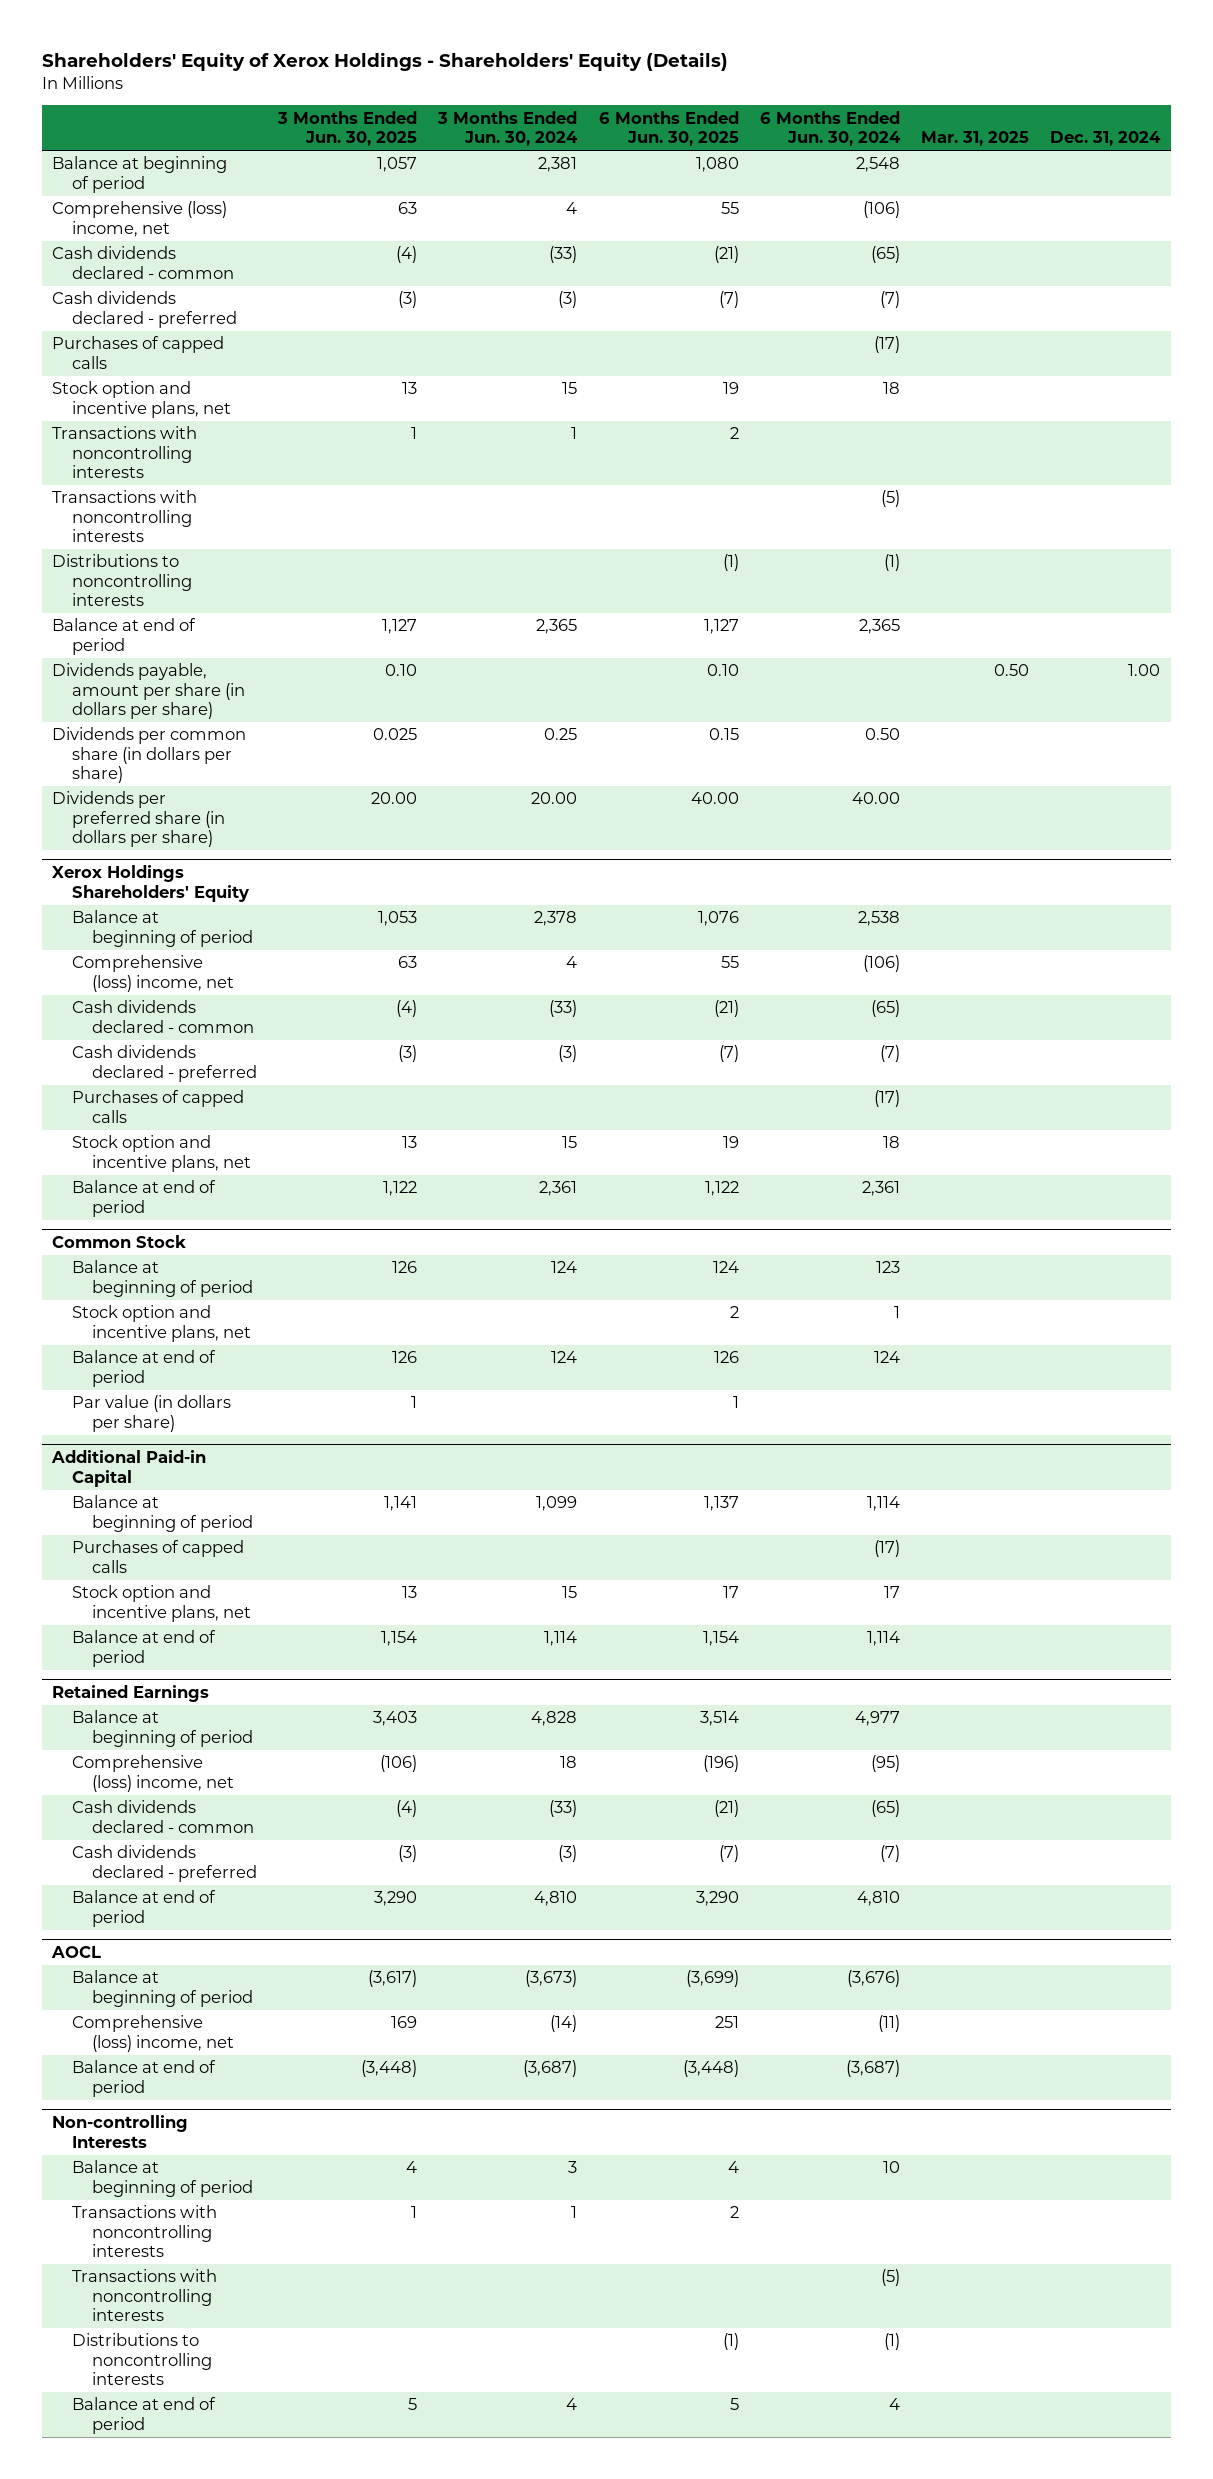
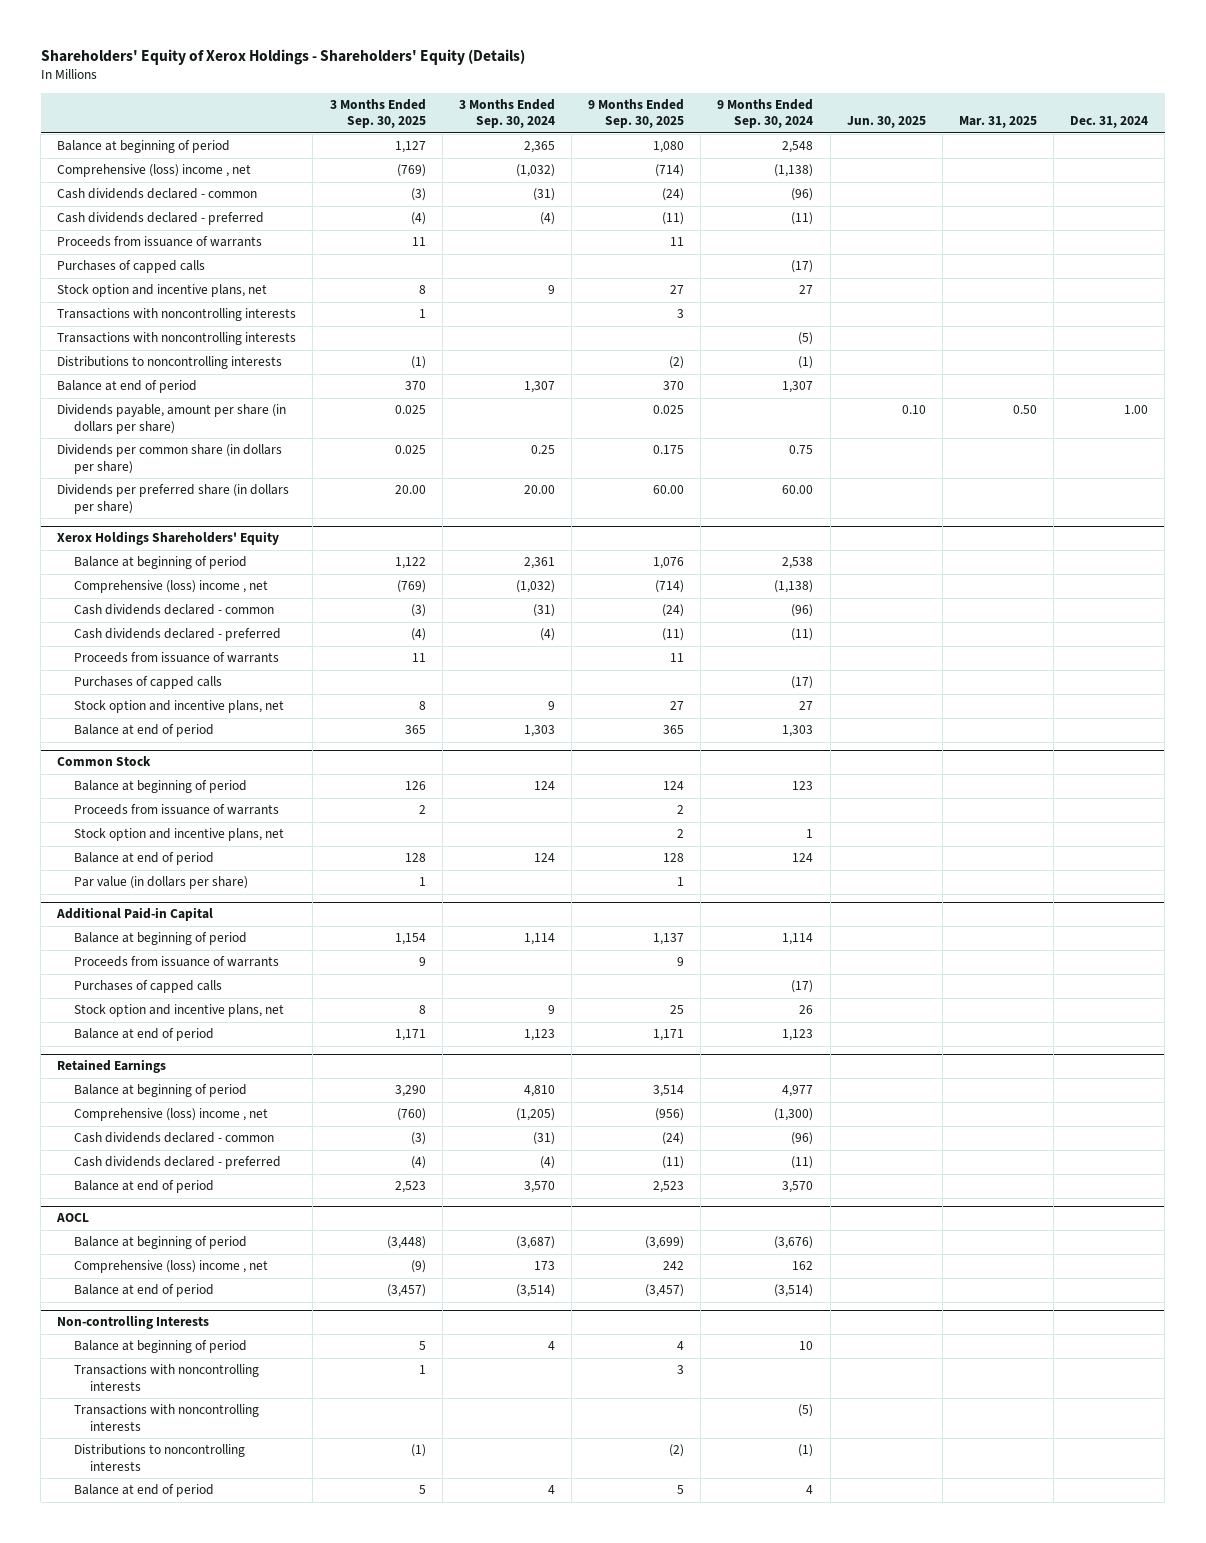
[277,110,418,147] 3 Months Ended Jun. 30, 2025 -> none
[437,110,579,147] 3 Months Ended Jun. 30, 2024 -> none
[598,110,739,147] 6 Months Ended Jun. 30, 2025 -> none
[759,110,901,147] 6 Months Ended Jun. 30, 2024 -> none
none -> [329,98,426,129] 3 Months Ended Sep. 30, 2025
none -> [458,98,555,129] 3 Months Ended Sep. 30, 2024
none -> [588,98,685,129] 9 Months Ended Sep. 30, 2025
none -> [717,98,814,129] 9 Months Ended Sep. 30, 2024
none -> [846,116,926,129] Jun. 30, 2025
[52,201,228,237] Comprehensive (loss) income, net -> [57,164,252,178] Comprehensive (loss) income , net
none -> [57,236,263,248] Proceeds from issuance of warrants
[72,955,234,992] Comprehensive (loss) income, net -> [73,580,268,594] Comprehensive (loss) income , net
none -> [73,652,279,664] Proceeds from issuance of warrants
none -> [73,804,279,816] Proceeds from issuance of warrants
none -> [73,956,279,968] Proceeds from issuance of warrants
[72,1755,234,1792] Comprehensive (loss) income, net -> [73,1108,268,1122] Comprehensive (loss) income , net
[72,2015,234,2052] Comprehensive (loss) income, net -> [73,1260,268,1274] Comprehensive (loss) income , net

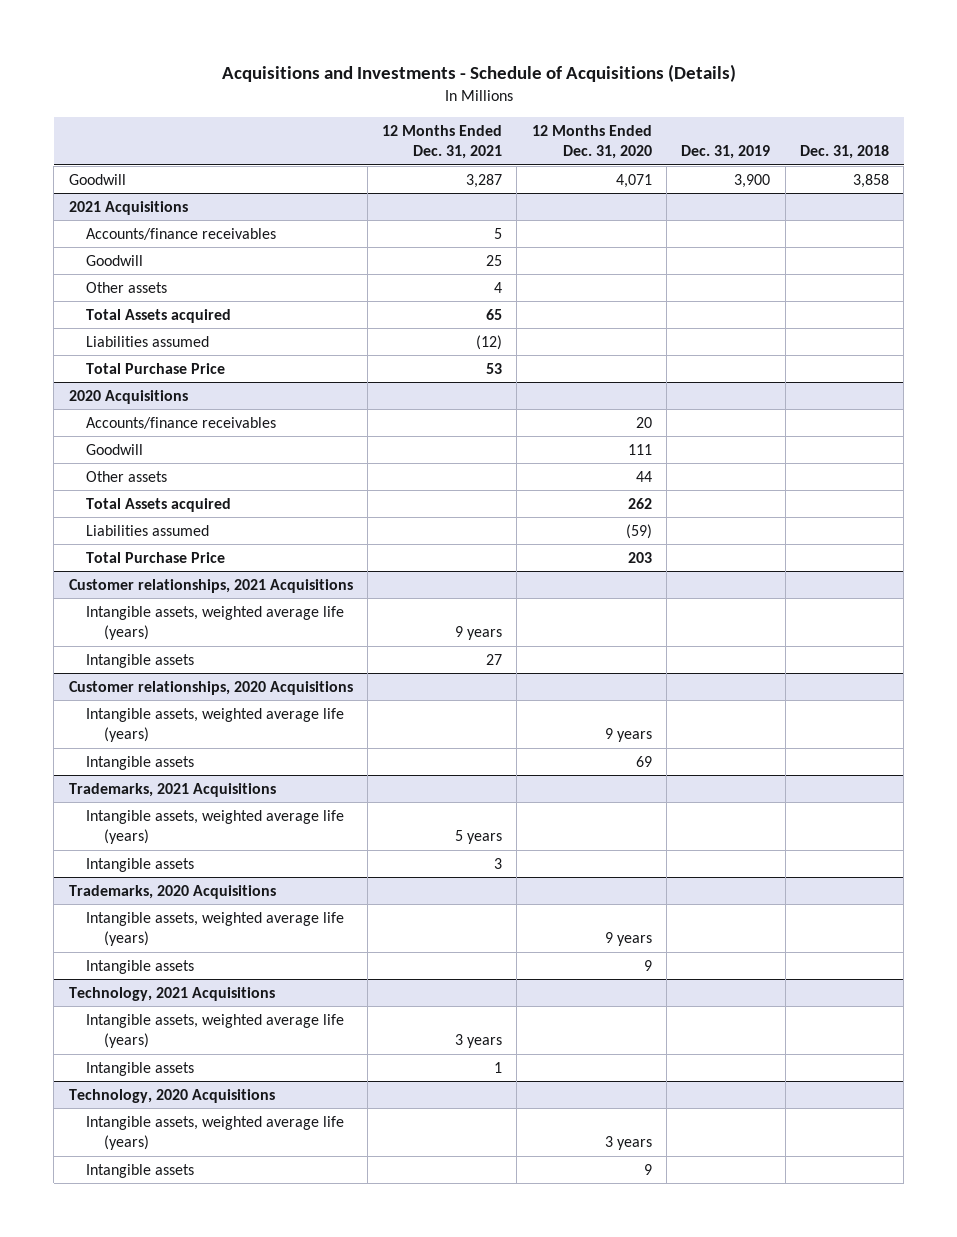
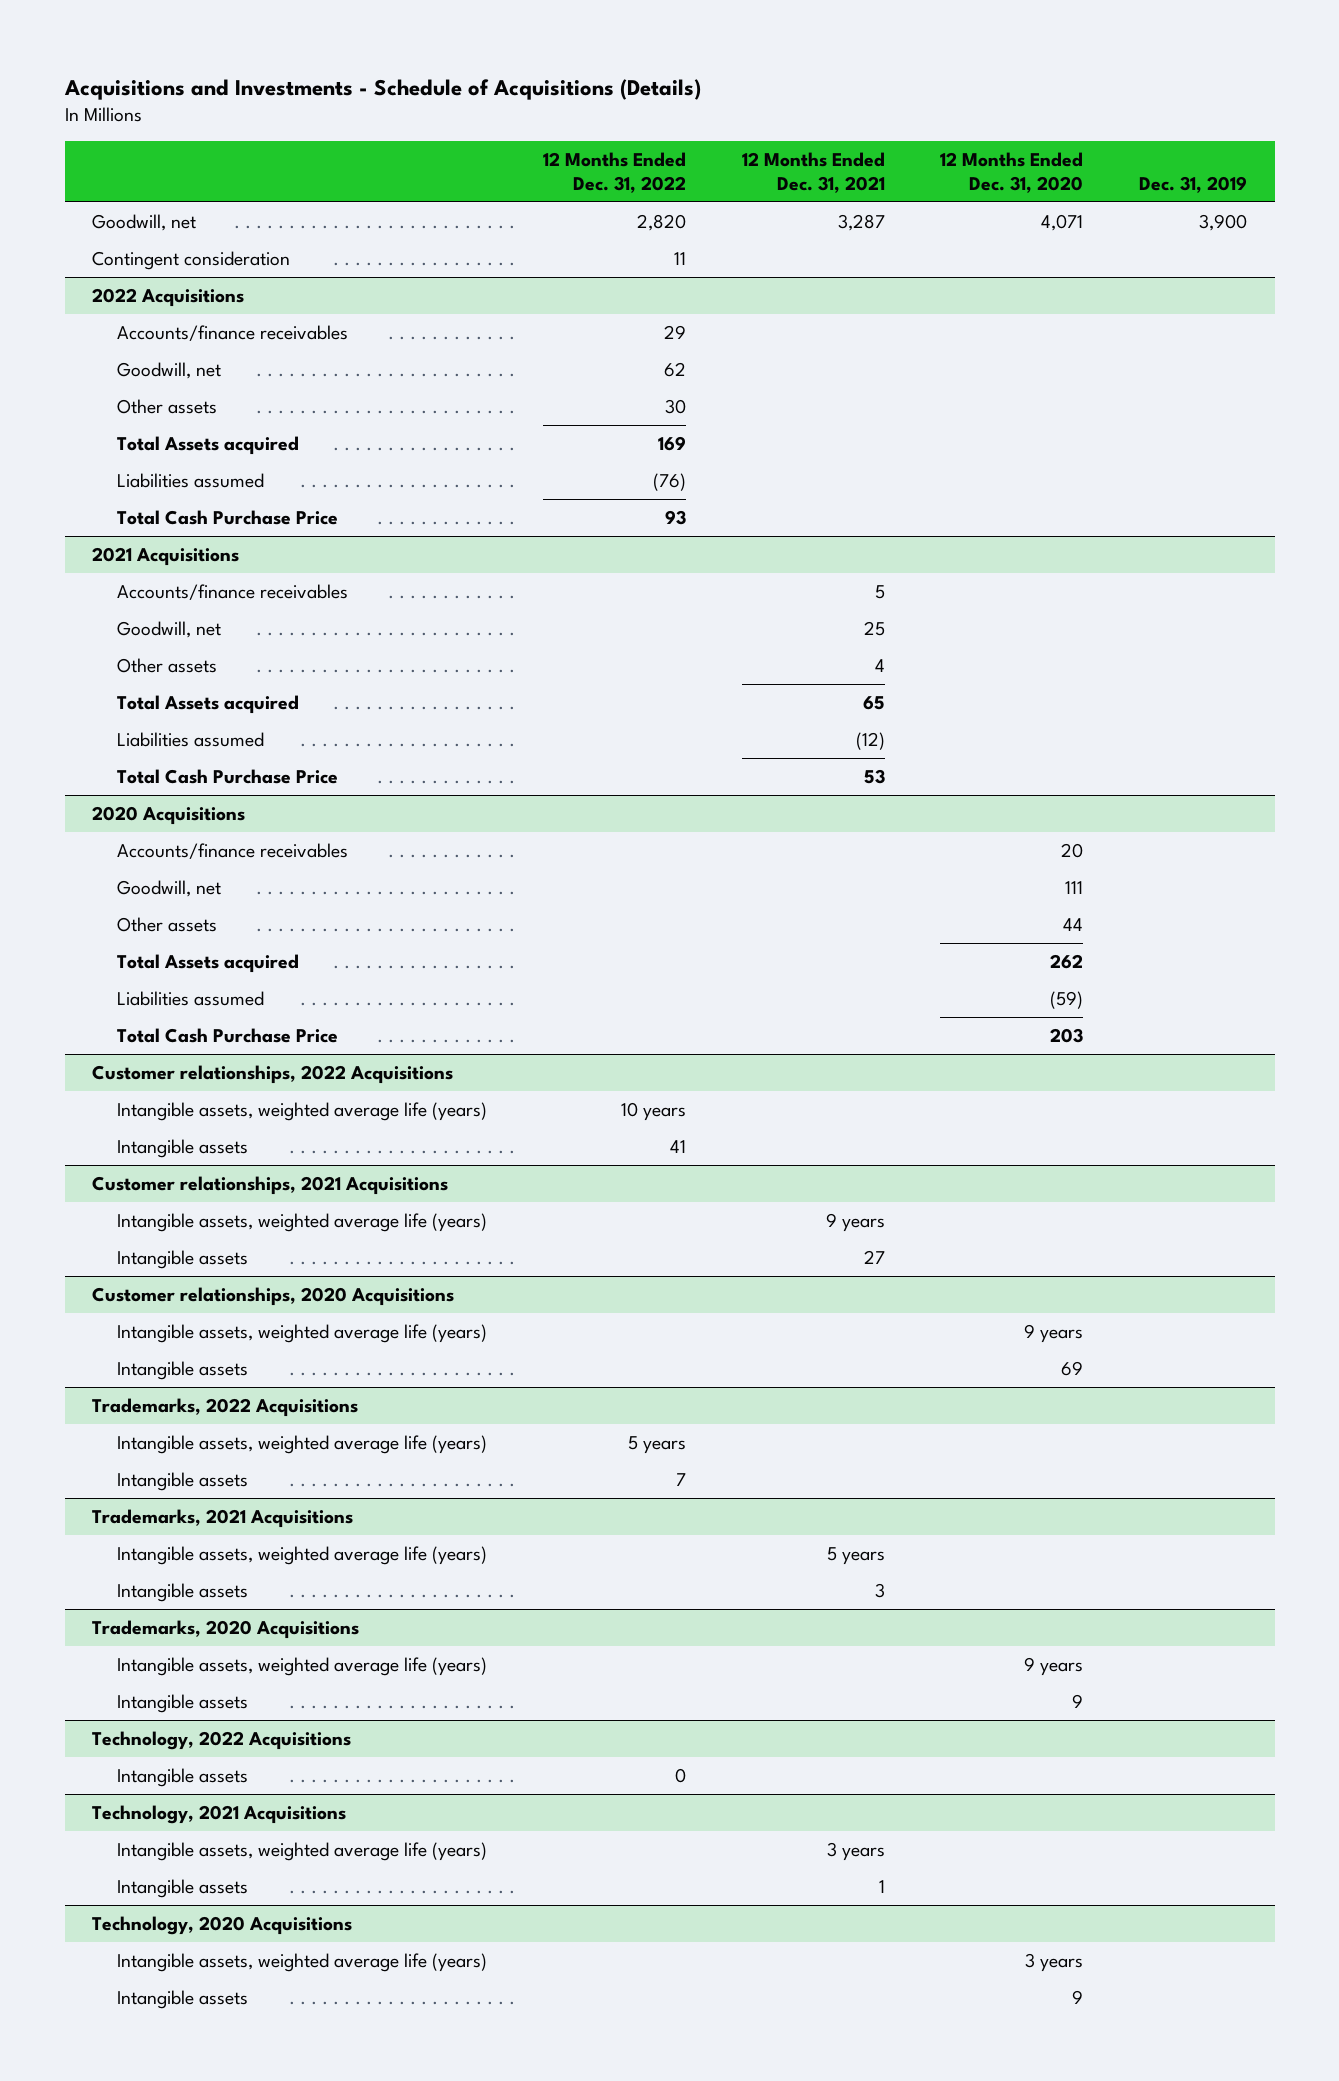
[799,145,889,160] Dec. 31, 2018 -> none
none -> [542,151,686,193] 12 Months Ended Dec. 31, 2022
[68,173,126,185] Goodwill -> [92,214,197,232] Goodwill, net
none -> [92,251,291,271] Contingent consideration
none -> [92,288,245,308] 2022 Acquisitions
none -> [117,325,349,342] Accounts/finance receivables
none -> [117,362,222,380] Goodwill, net
none -> [117,399,218,415] Other assets
none -> [117,436,300,456] Total Assets acquired
none -> [117,473,265,489] Liabilities assumed
none -> [117,510,339,526] Total Cash Purchase Price
[86,254,144,266] Goodwill -> [117,621,222,639] Goodwill, net
[86,362,226,374] Total Purchase Price -> [117,769,339,785] Total Cash Purchase Price
[86,443,144,455] Goodwill -> [117,880,222,898] Goodwill, net
[86,551,226,563] Total Purchase Price -> [117,1028,339,1044] Total Cash Purchase Price
none -> [92,1065,454,1085] Customer relationships, 2022 Acquisitions
none -> [117,1102,488,1122] Intangible assets, weighted average life (years)
none -> [117,1139,249,1159] Intangible assets
none -> [92,1398,359,1418] Trademarks, 2022 Acquisitions
none -> [117,1435,488,1455] Intangible assets, weighted average life (years)
none -> [117,1472,249,1492] Intangible assets
none -> [92,1731,352,1751] Technology, 2022 Acquisitions
none -> [117,1768,249,1788] Intangible assets

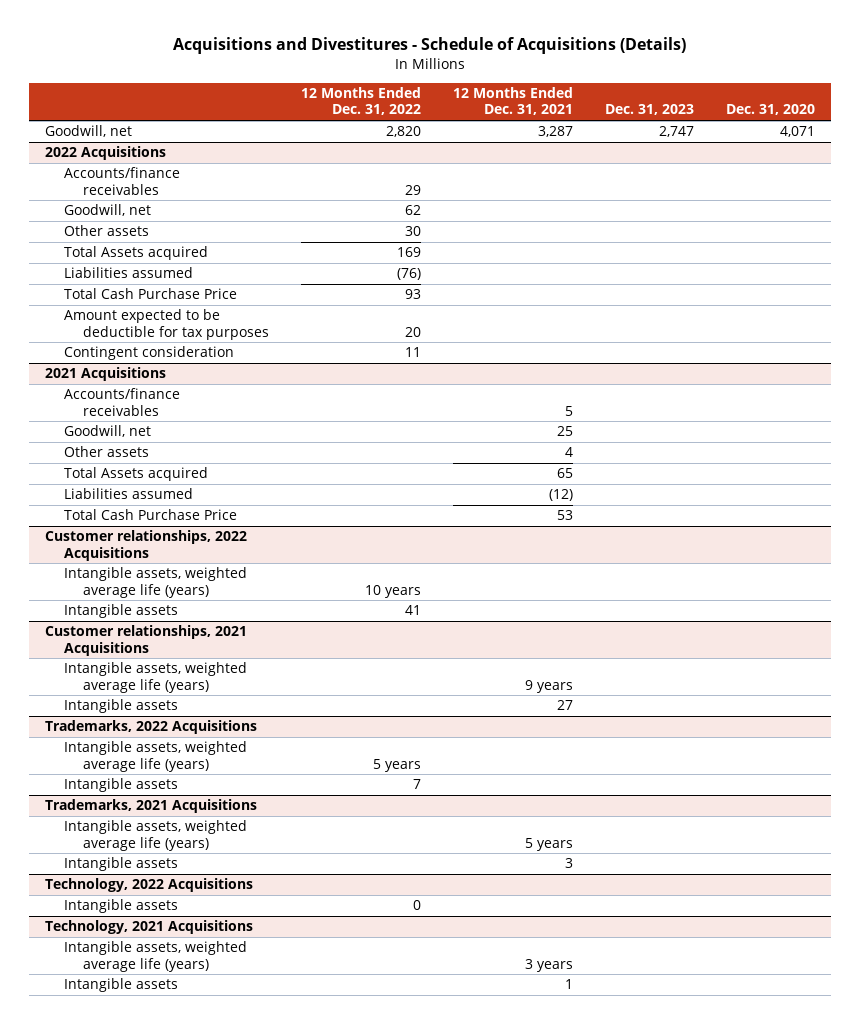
[63,78,701,100] Acquisitions and Investments - Schedule of Acquisitions (Details) -> [173,37,687,55] Acquisitions and Divestitures - Schedule of Acquisitions (Details)
[940,151,1084,193] 12 Months Ended Dec. 31, 2020 -> none
[1138,175,1247,193] Dec. 31, 2019 -> none
none -> [605,104,695,116] Dec. 31, 2023
none -> [726,104,816,116] Dec. 31, 2020
[92,251,291,271] Contingent consideration -> none
none -> [64,309,270,340] Amount expected to be deductible for tax purposes
none -> [64,346,235,361] Contingent consideration
[92,806,246,826] 2020 Acquisitions -> none
[117,843,349,860] Accounts/finance receivables -> none
[117,880,222,898] Goodwill, net -> none
[117,917,218,933] Other assets -> none
[117,954,300,974] Total Assets acquired -> none
[117,991,265,1007] Liabilities assumed -> none
[117,1028,339,1044] Total Cash Purchase Price -> none
[92,1287,455,1307] Customer relationships, 2020 Acquisitions -> none
[117,1324,488,1344] Intangible assets, weighted average life (years) -> none
[117,1361,249,1381] Intangible assets -> none
[92,1620,360,1640] Trademarks, 2020 Acquisitions -> none
[117,1657,488,1677] Intangible assets, weighted average life (years) -> none
[117,1694,249,1714] Intangible assets -> none
[92,1916,353,1936] Technology, 2020 Acquisitions -> none
[117,1953,488,1973] Intangible assets, weighted average life (years) -> none
[117,1990,249,2010] Intangible assets -> none

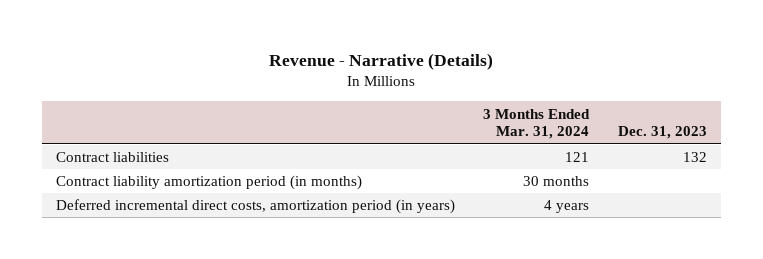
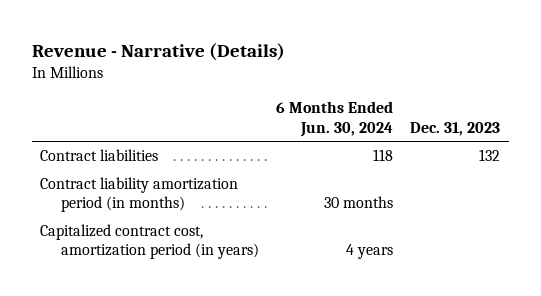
[483,108,591,140] 3 Months Ended Mar. 31, 2024 -> none
none -> [276,101,394,137] 6 Months Ended Jun. 30, 2024
[56,199,456,215] Deferred incremental direct costs, amortization period (in years) -> [40,224,259,260] Capitalized contract cost, amortization period (in years)

